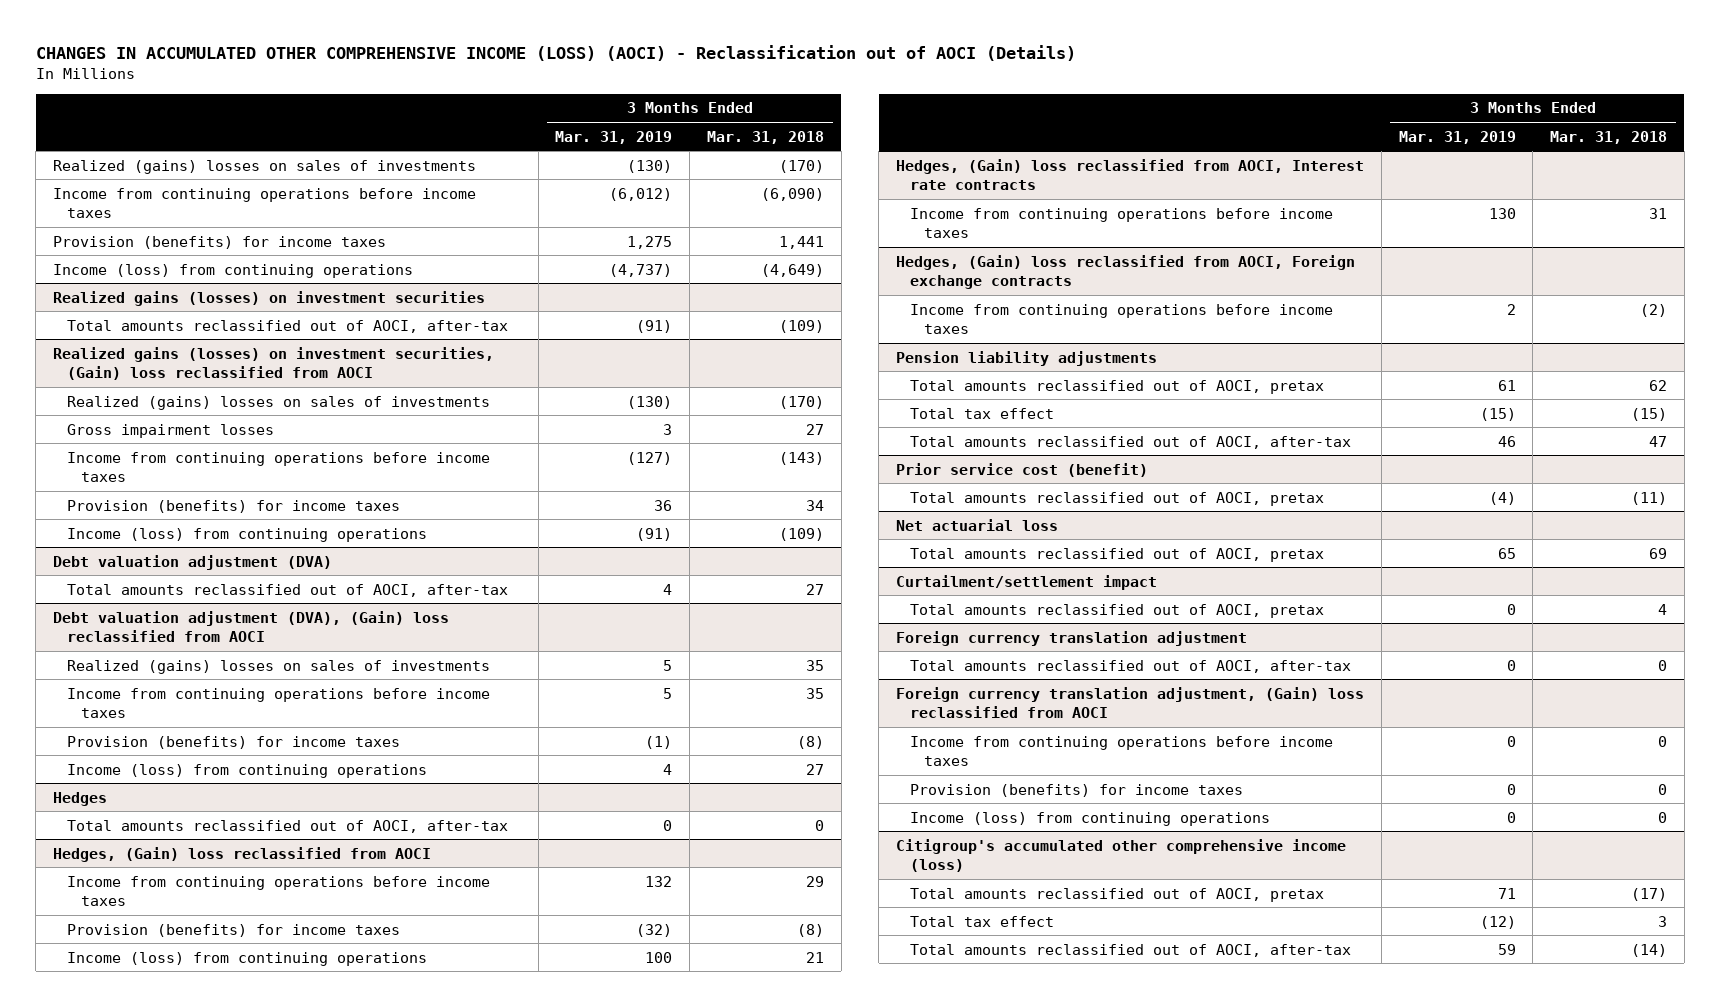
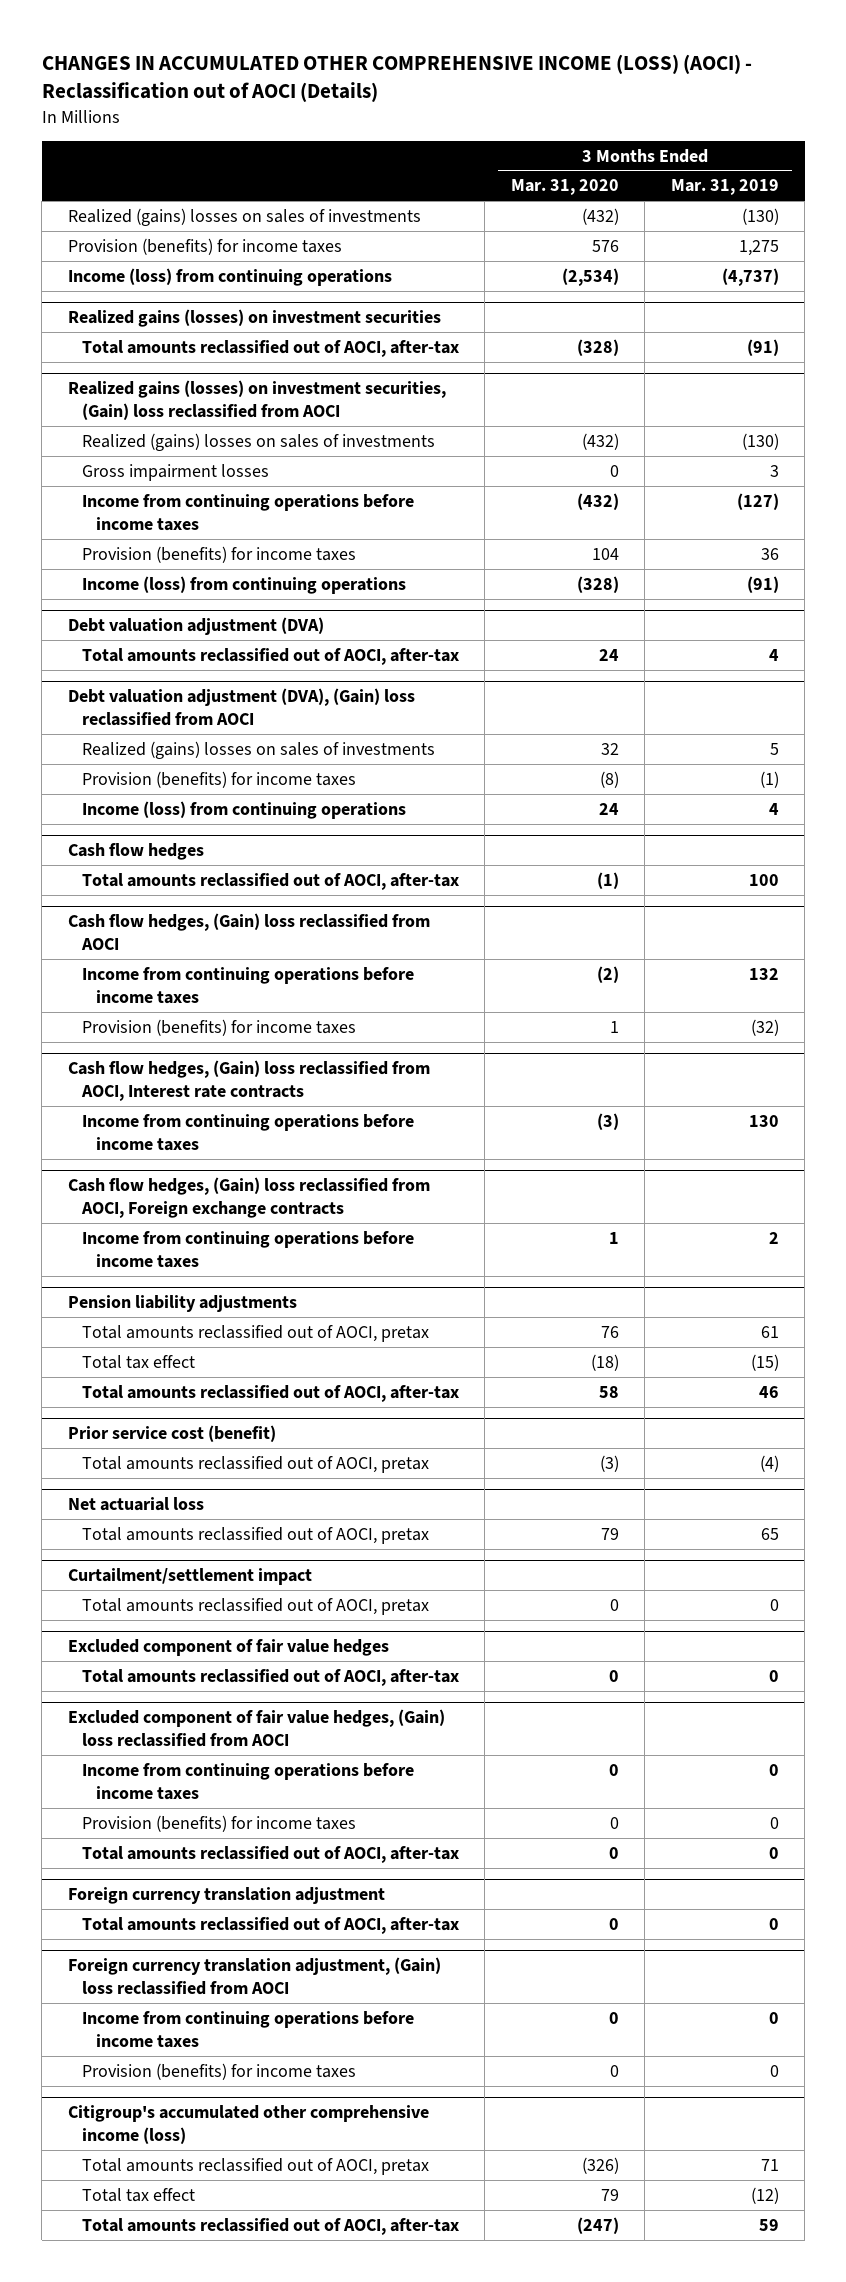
[707,130,825,144] Mar. 31, 2018 -> none
none -> [510,179,619,196] Mar. 31, 2020
[52,187,476,218] Income from continuing operations before income taxes -> none
[66,687,490,718] Income from continuing operations before income taxes -> none
[52,791,107,806] Hedges -> none
none -> [67,843,204,861] Cash flow hedges
[663,819,673,831] 0 -> [748,873,779,886] 100
[52,846,431,862] Hedges, (Gain) loss reclassified from AOCI -> [67,913,430,951] Cash flow hedges, (Gain) loss reclassified from AOCI
[66,951,427,966] Income (loss) from continuing operations -> none
[895,158,1364,190] Hedges, (Gain) loss reclassified from AOCI, Interest rate contracts -> [67,1060,430,1102] Cash flow hedges, (Gain) loss reclassified from AOCI, Interest rate contracts
[895,254,1355,289] Hedges, (Gain) loss reclassified from AOCI, Foreign exchange contracts -> [67,1177,430,1219] Cash flow hedges, (Gain) loss reclassified from AOCI, Foreign exchange contracts
none -> [67,1639,389,1657] Excluded component of fair value hedges
none -> [81,1668,459,1686] Total amounts reclassified out of AOCI, after-tax
none -> [67,1709,445,1748] Excluded component of fair value hedges, (Gain) loss reclassified from AOCI
none -> [81,1762,414,1800] Income from continuing operations before income taxes
none -> [81,1814,356,1832] Provision (benefits) for income taxes
none -> [81,1845,459,1863] Total amounts reclassified out of AOCI, after-tax
[909,811,1270,826] Income (loss) from continuing operations -> none

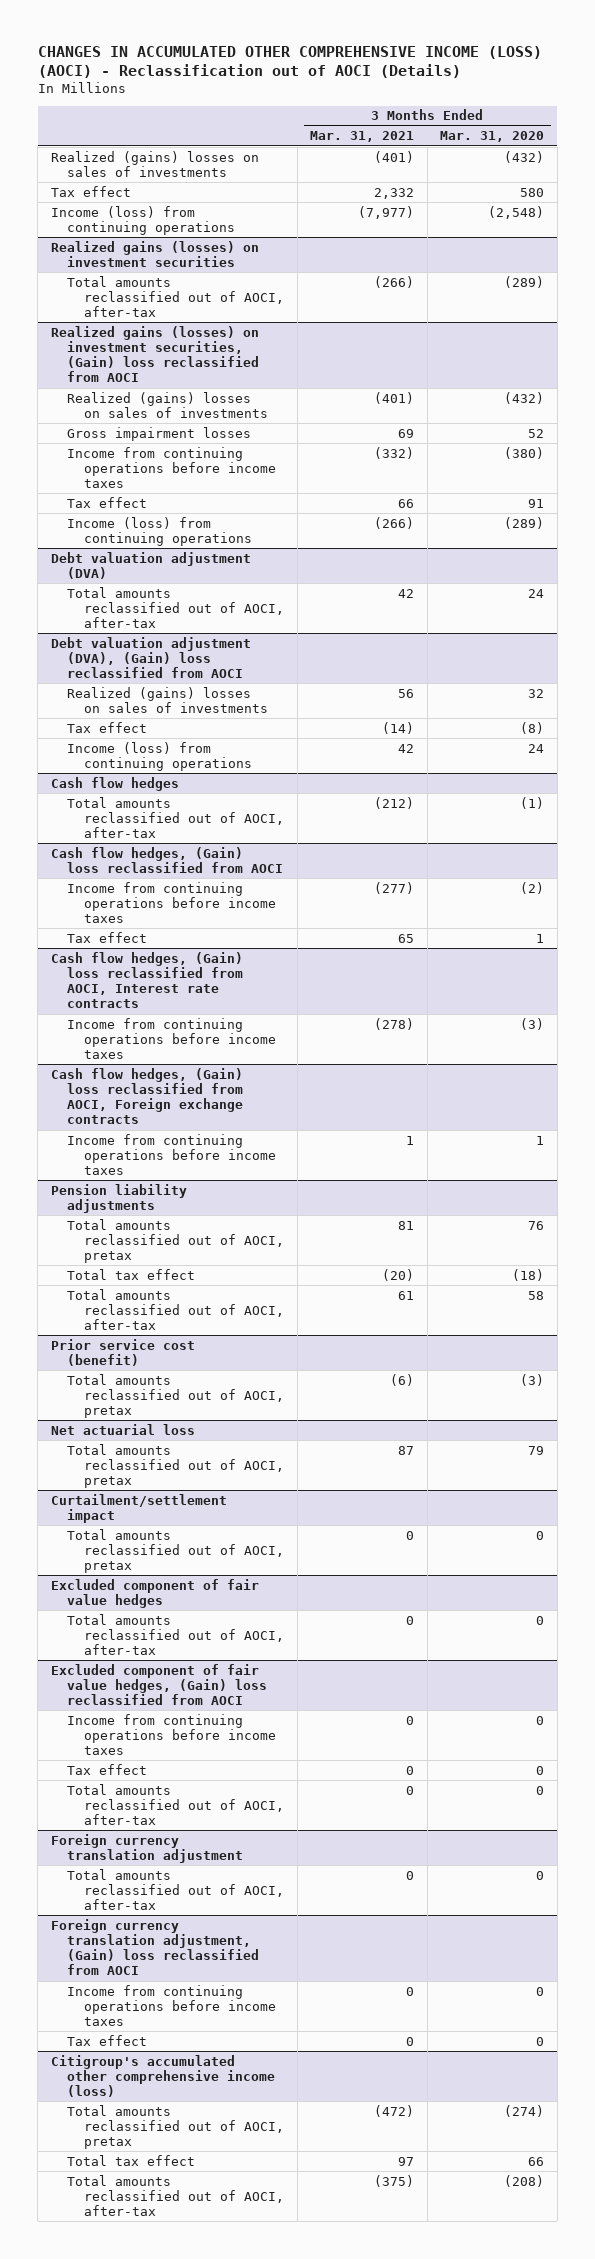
[670,179,779,196] Mar. 31, 2019 -> none
none -> [310,131,415,143] Mar. 31, 2021
[67,237,342,255] Provision (benefits) for income taxes -> none
none -> [50,185,131,197] Tax effect
[561,267,619,286] (2,534) -> [488,205,545,219] (2,548)
[576,338,619,356] (328) -> [504,275,545,288] (289)
[81,545,356,563] Provision (benefits) for income taxes -> none
[609,464,619,477] 0 -> [528,428,545,438] 52
[576,492,619,510] (432) -> [504,446,545,459] (380)
none -> [67,496,148,508] Tax effect
[576,575,619,593] (328) -> [504,516,545,529] (289)
[81,770,356,788] Provision (benefits) for income taxes -> [67,721,148,733] Tax effect
[81,1018,356,1036] Provision (benefits) for income taxes -> [67,931,148,943] Tax effect
[81,1814,356,1832] Provision (benefits) for income taxes -> [67,1763,148,1775] Tax effect
[81,2062,356,2080] Provision (benefits) for income taxes -> [67,2034,148,2046] Tax effect
[581,2156,619,2174] (326) -> [504,2104,545,2117] (274)
[600,2188,619,2201] 79 -> [528,2156,545,2166] 66
[576,2216,619,2234] (247) -> [504,2174,545,2187] (208)

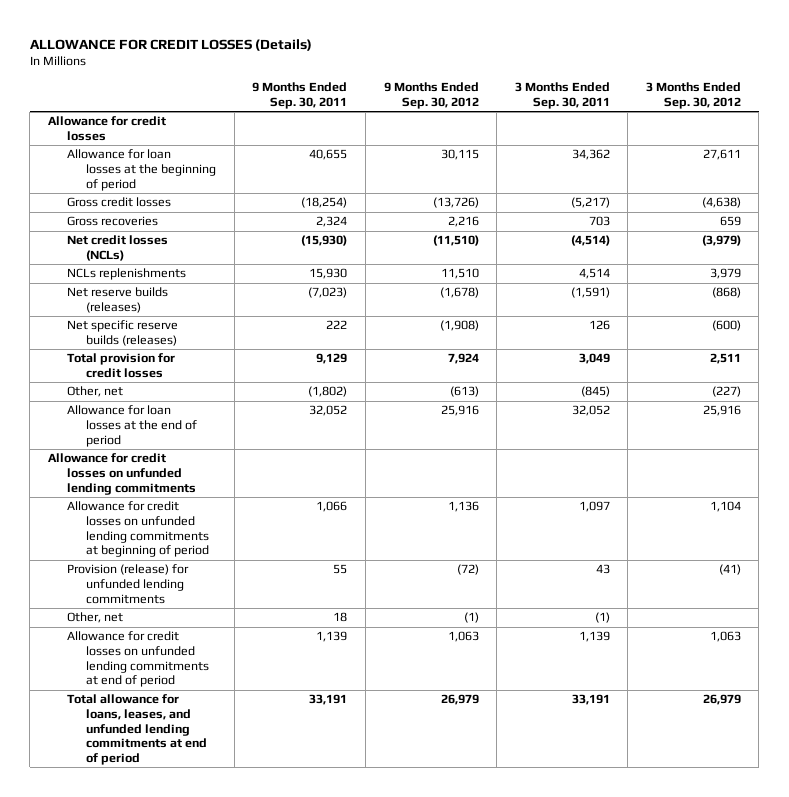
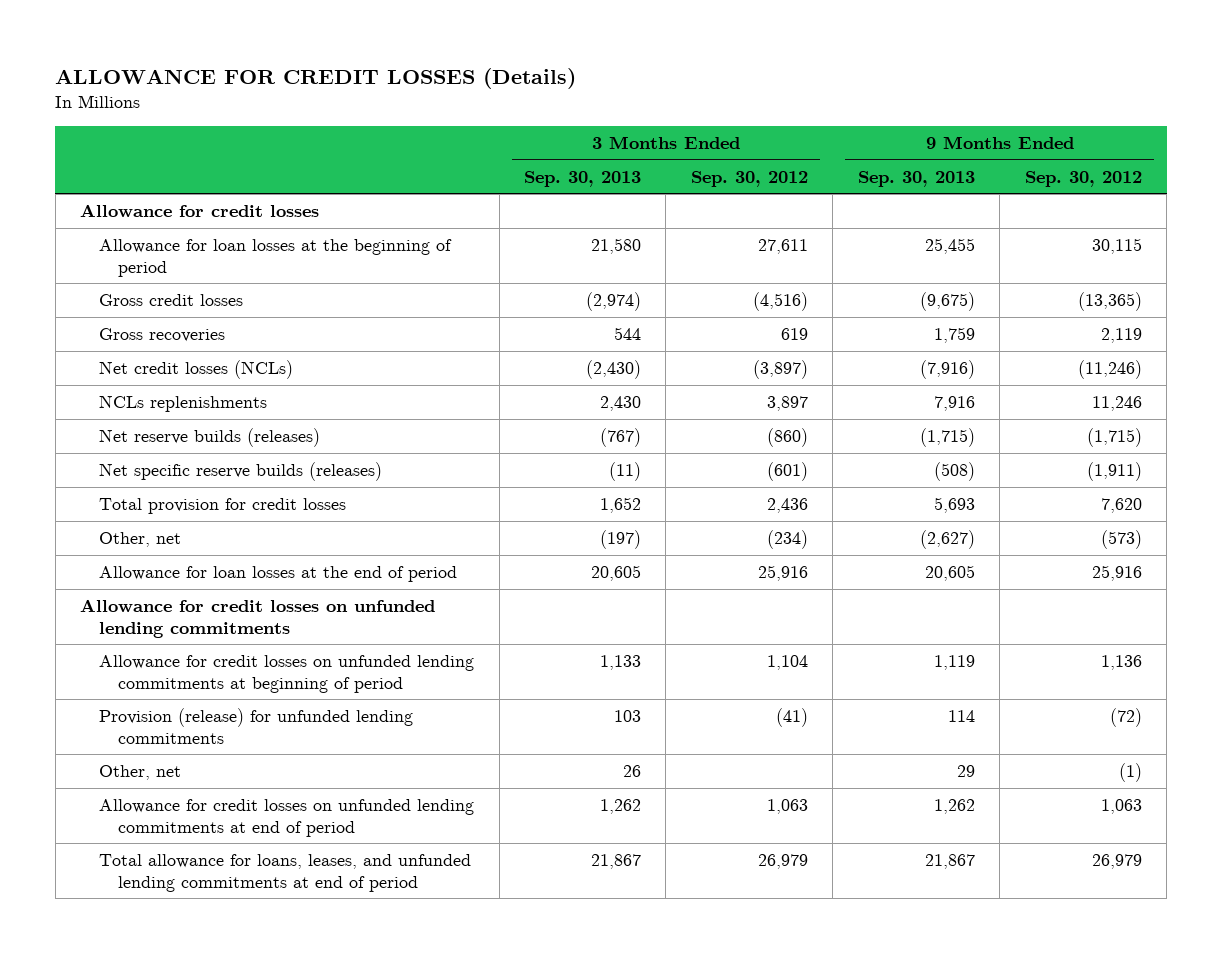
[252,82,348,109] 9 Months Ended Sep. 30, 2011 -> none
[514,82,610,109] 3 Months Ended Sep. 30, 2011 -> none
none -> [524,170,642,187] Sep. 30, 2013
none -> [857,170,975,187] Sep. 30, 2013
[432,197,479,209] (13,726) -> [1077,292,1142,312] (13,365)
[701,197,741,209] (4,638) -> [752,292,808,312] (4,516)
[447,216,479,228] 2,216 -> [1100,328,1142,344] 2,119
[719,216,741,227] 659 -> [780,328,808,341] 619
[432,235,479,247] (11,510) -> [1077,360,1142,380] (11,246)
[701,235,741,247] (3,979) -> [752,360,808,380] (3,897)
[440,268,479,280] 11,510 -> [1091,396,1142,412] 11,246
[709,268,741,280] 3,979 -> [766,396,808,412] 3,897
[439,287,479,299] (1,678) -> [1086,428,1142,448] (1,715)
[711,287,741,299] (868) -> [766,428,808,448] (860)
[439,320,479,332] (1,908) -> [1086,462,1142,482] (1,911)
[711,320,741,332] (600) -> [766,462,808,482] (601)
[447,353,479,365] 7,924 -> [1100,498,1142,514] 7,620
[709,353,741,365] 2,511 -> [766,498,808,514] 2,436
[449,386,479,398] (613) -> [1100,530,1142,550] (573)
[711,386,741,398] (227) -> [766,530,808,550] (234)

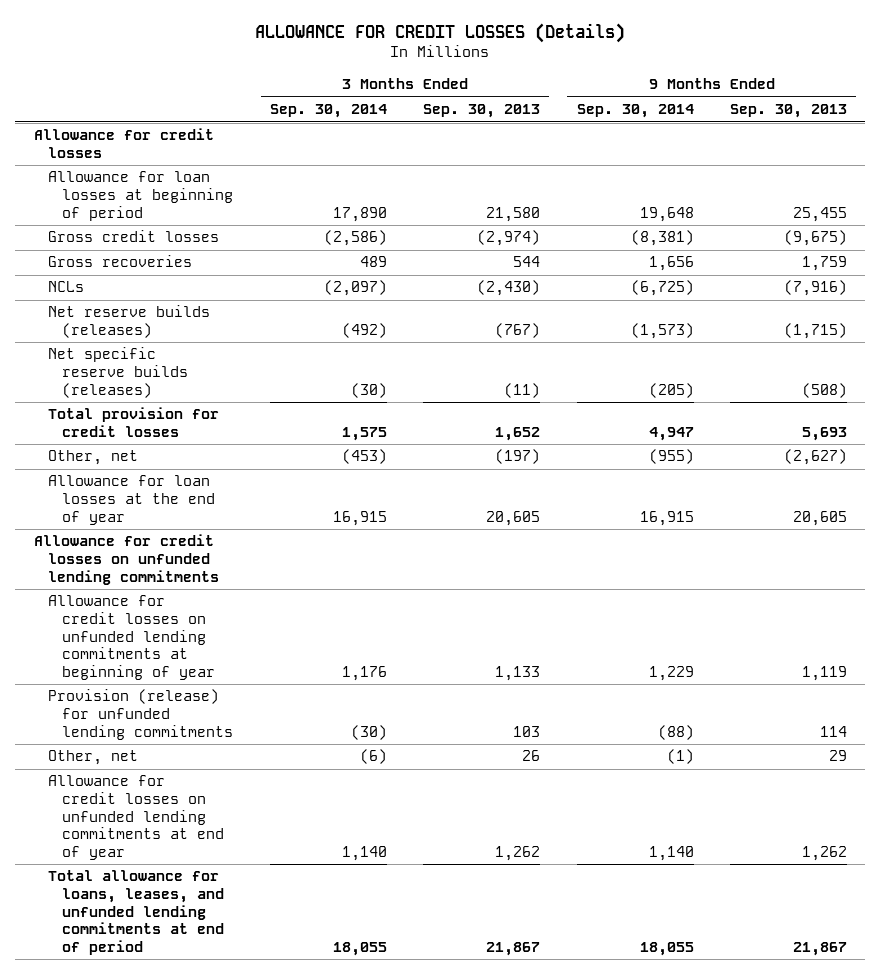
[690,170,808,187] Sep. 30, 2012 -> none
[1024,170,1142,187] Sep. 30, 2012 -> none
none -> [269,104,387,119] Sep. 30, 2014
none -> [576,104,694,119] Sep. 30, 2014
[99,239,453,277] Allowance for loan losses at the beginning of period -> [47,171,234,221] Allowance for loan losses at beginning of period
[99,395,268,413] NCLs replenishments -> none
[99,360,294,380] Net credit losses (NCLs) -> [47,281,84,293] NCLs
[99,566,458,583] Allowance for loan losses at the end of period -> [47,475,216,525] Allowance for loan losses at the end of year
[99,655,475,693] Allowance for credit losses on unfunded lending commitments at beginning of period -> [47,595,216,680] Allowance for credit losses on unfunded lending commitments at beginning of year
[99,799,475,837] Allowance for credit losses on unfunded lending commitments at end of period -> [47,775,225,860] Allowance for credit losses on unfunded lending commitments at end of year

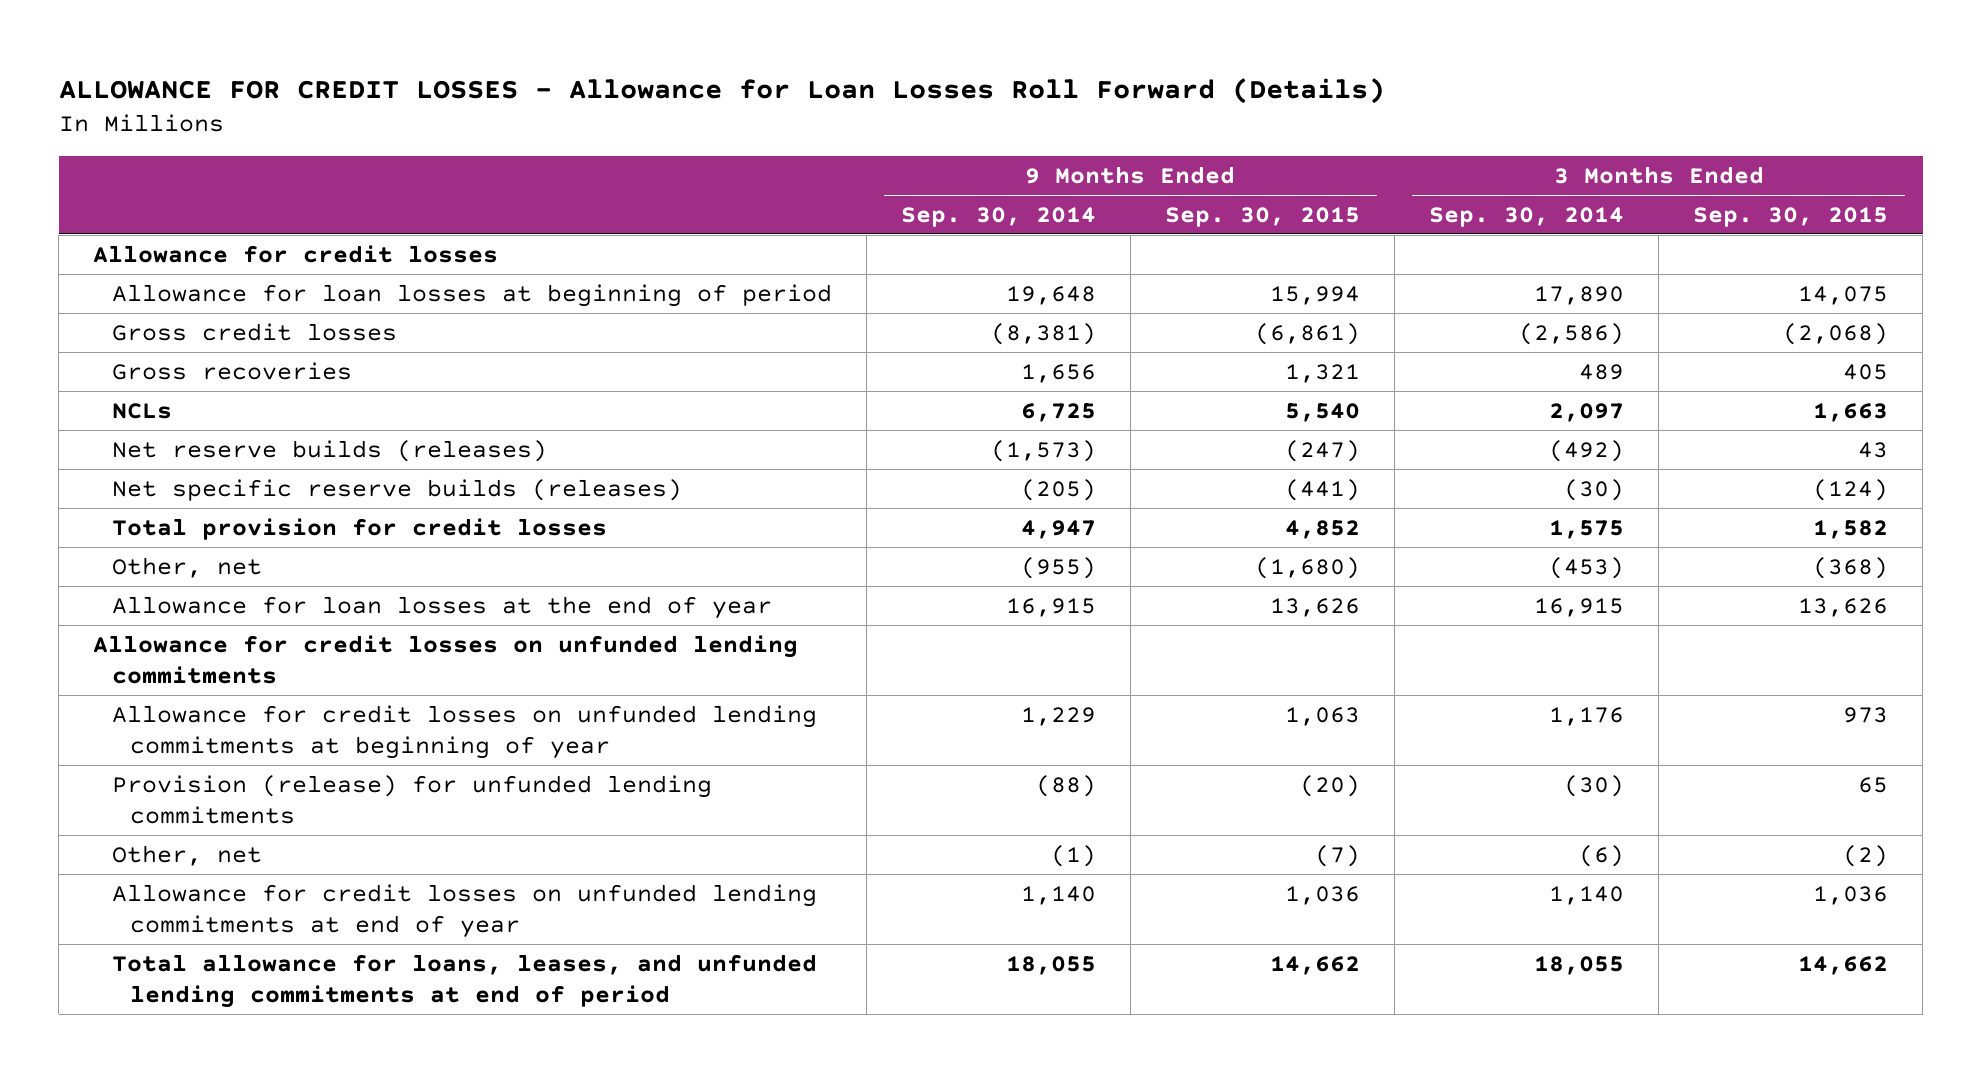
[255,22,626,43] ALLOWANCE FOR CREDIT LOSSES (Details) -> [58,77,1385,104] ALLOWANCE FOR CREDIT LOSSES - Allowance for Loan Losses Roll Forward (Details)
[423,104,541,119] Sep. 30, 2013 -> none
[729,104,847,119] Sep. 30, 2013 -> none
none -> [1164,206,1360,227] Sep. 30, 2015
none -> [1693,206,1889,227] Sep. 30, 2015
[323,280,387,297] (2,097) -> [1549,402,1625,422] 2,097
[630,280,694,297] (6,725) -> [1020,402,1096,422] 6,725

